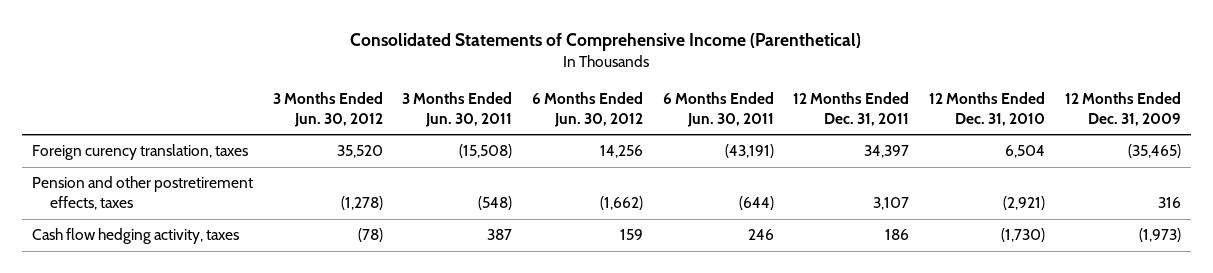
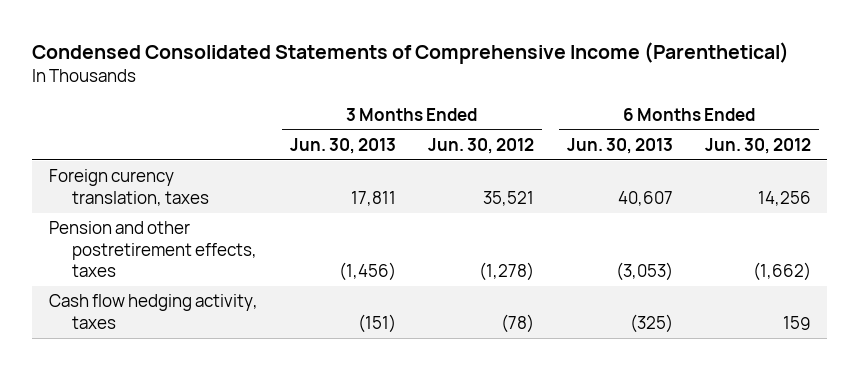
[350,32,862,51] Consolidated Statements of Comprehensive Income (Parenthetical) -> [32,41,790,64] Condensed Consolidated Statements of Comprehensive Income (Parenthetical)
[402,91,513,127] 3 Months Ended Jun. 30, 2011 -> none
[662,91,774,127] 6 Months Ended Jun. 30, 2011 -> none
[793,91,910,126] 12 Months Ended Dec. 31, 2011 -> none
[929,91,1046,126] 12 Months Ended Dec. 31, 2010 -> none
[1064,91,1181,126] 12 Months Ended Dec. 31, 2009 -> none
none -> [289,137,396,154] Jun. 30, 2013
none -> [566,137,673,154] Jun. 30, 2013
[336,145,383,159] 35,520 -> [483,190,535,206] 35,521

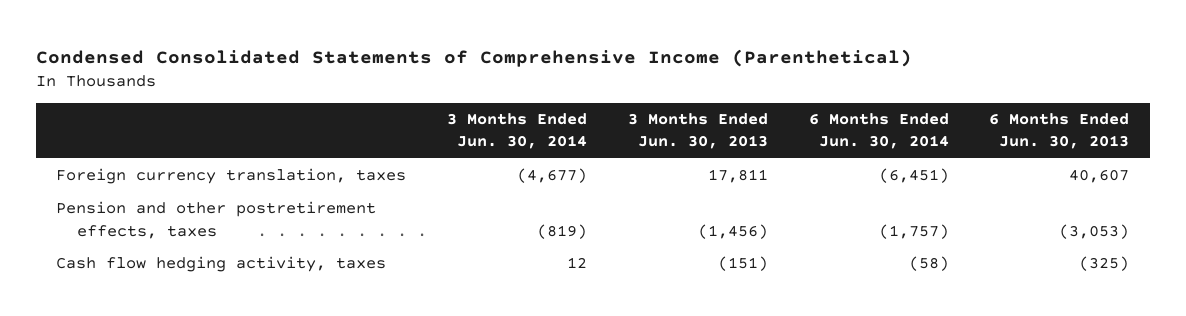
[428,137,535,154] Jun. 30, 2012 -> none
[705,137,812,154] Jun. 30, 2012 -> none
none -> [447,113,588,150] 3 Months Ended Jun. 30, 2014
none -> [808,113,949,150] 6 Months Ended Jun. 30, 2014
[48,169,209,206] Foreign curency translation, taxes -> [56,168,407,185] Foreign currency translation, taxes

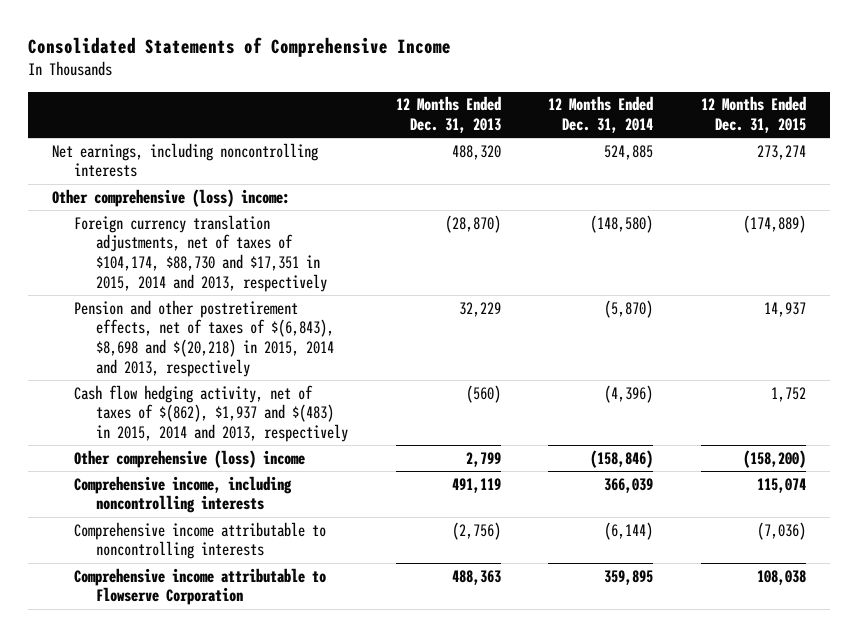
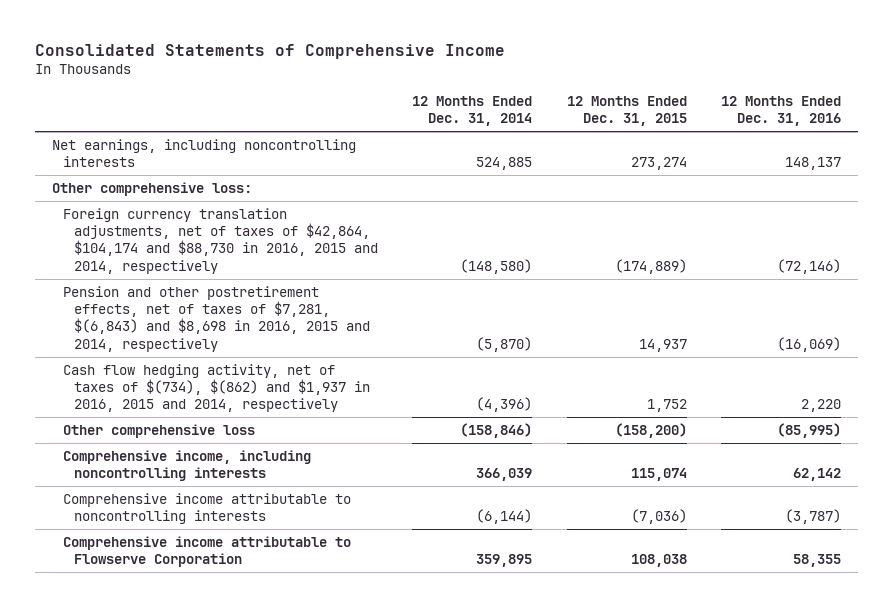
[395,96,501,134] 12 Months Ended Dec. 31, 2013 -> none
none -> [720,95,841,127] 12 Months Ended Dec. 31, 2016
[51,188,290,207] Other comprehensive (loss) income: -> [52,181,253,196] Other comprehensive loss:
[73,214,328,292] Foreign currency translation adjustments, net of taxes of $104,174, $88,730 and $17,351 in 2015, 2014 and 2013, respectively -> [62,207,378,274] Foreign currency translation adjustments, net of taxes of $42,864, $104,174 and $88,730 in 2016, 2015 and 2014, respectively
[73,299,335,377] Pension and other postretirement effects, net of taxes of $(6,843), $8,698 and $(20,218) in 2015, 2014 and 2013, respectively -> [62,285,370,352] Pension and other postretirement effects, net of taxes of $7,281, $(6,843) and $8,698 in 2016, 2015 and 2014, respectively
[73,384,349,443] Cash flow hedging activity, net of taxes of $(862), $1,937 and $(483) in 2015, 2014 and 2013, respectively -> [62,363,370,413] Cash flow hedging activity, net of taxes of $(734), $(862) and $1,937 in 2016, 2015 and 2014, respectively
[73,449,305,468] Other comprehensive (loss) income -> [62,423,255,438] Other comprehensive loss

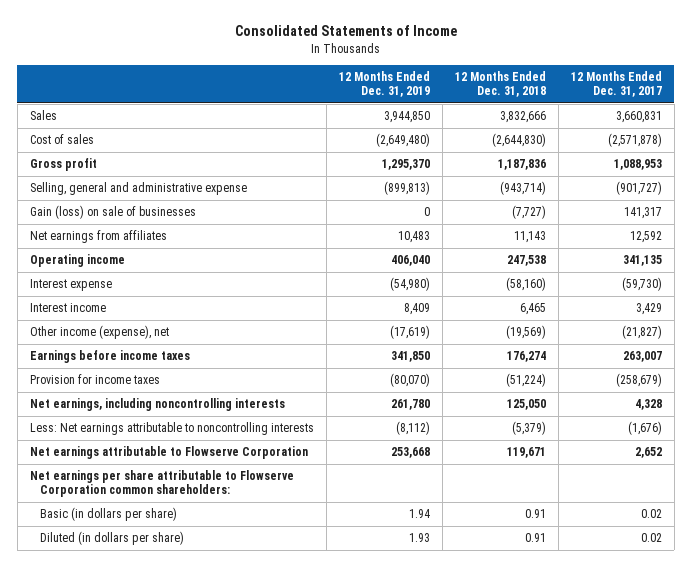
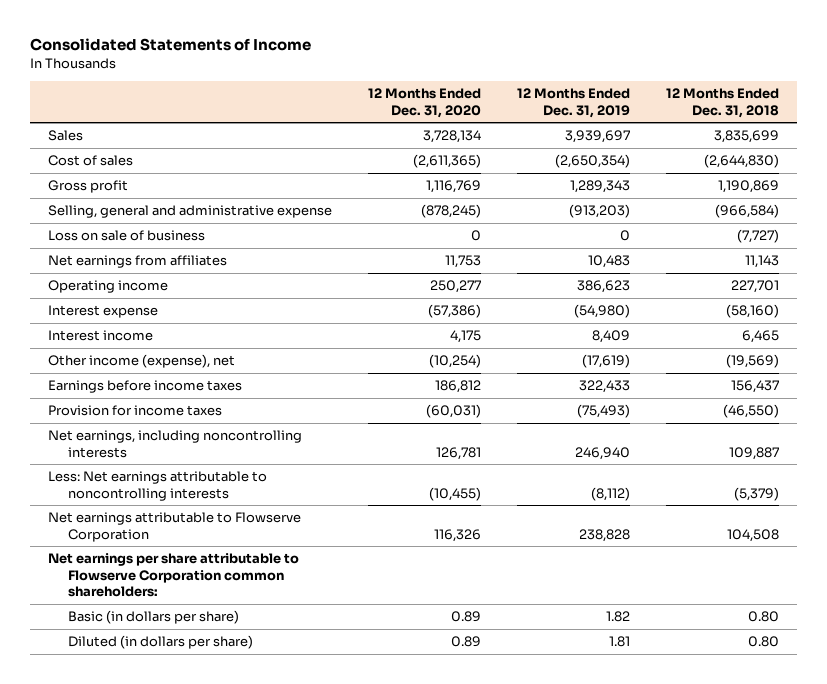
[570,70,662,98] 12 Months Ended Dec. 31, 2017 -> none
none -> [367,88,481,118] 12 Months Ended Dec. 31, 2020
[383,111,430,124] 3,944,850 -> [565,130,631,144] 3,939,697
[499,111,546,124] 3,832,666 -> [714,130,780,144] 3,835,699
[375,133,430,148] (2,649,480) -> [555,154,631,169] (2,650,354)
[381,159,430,171] 1,295,370 -> [570,180,631,194] 1,289,343
[497,159,546,171] 1,187,836 -> [718,180,780,194] 1,190,869
[383,181,430,196] (899,813) -> [569,204,631,219] (913,203)
[499,181,546,196] (943,714) -> [715,204,780,219] (966,584)
[29,205,196,220] Gain (loss) on sale of businesses -> [47,230,205,242] Loss on sale of business
[390,255,430,267] 406,040 -> [577,280,631,294] 386,623
[506,255,546,267] 247,538 -> [731,280,780,294] 227,701
[390,351,430,363] 341,850 -> [579,380,631,394] 322,433
[506,351,546,363] 176,274 -> [731,380,780,394] 156,437
[389,373,430,388] (80,070) -> [577,404,631,419] (75,493)
[505,373,546,388] (51,224) -> [723,404,780,419] (46,550)
[390,399,430,411] 261,780 -> [575,446,631,460] 246,940
[506,399,546,411] 125,050 -> [729,446,780,460] 109,887
[390,447,430,459] 253,668 -> [579,528,631,542] 238,828
[506,447,546,459] 119,671 -> [727,528,780,542] 104,508
[408,509,430,519] 1.94 -> [606,611,631,623] 1.82
[524,509,546,519] 0.91 -> [748,611,780,623] 0.80
[408,533,430,543] 1.93 -> [609,636,631,648] 1.81
[524,533,546,543] 0.91 -> [748,636,780,648] 0.80

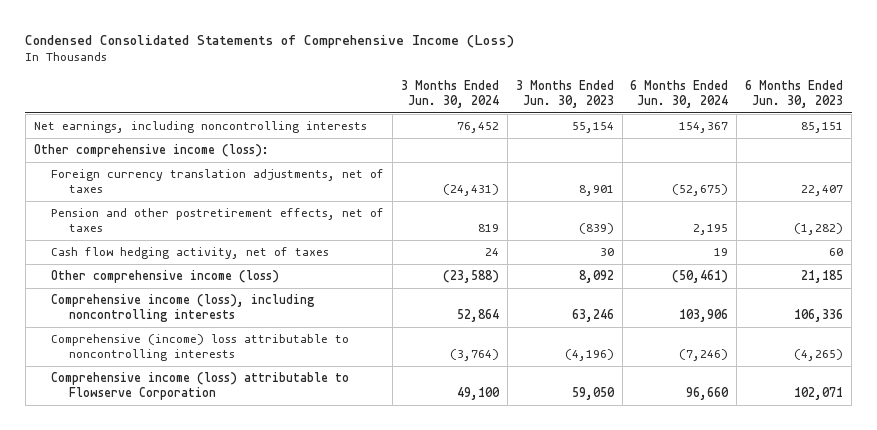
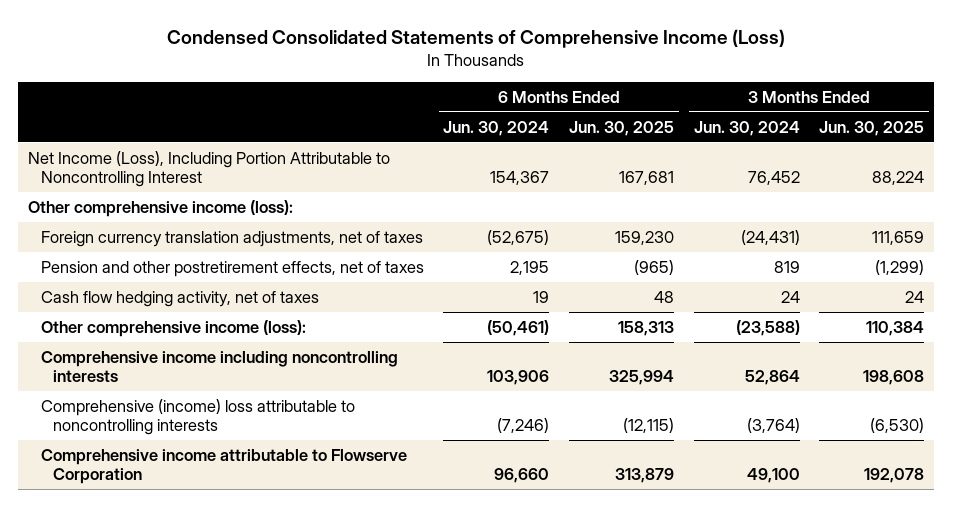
[515,79,614,108] 3 Months Ended Jun. 30, 2023 -> none
[745,79,844,108] 6 Months Ended Jun. 30, 2023 -> none
none -> [569,120,675,136] Jun. 30, 2025
none -> [819,120,925,136] Jun. 30, 2025
[33,121,367,134] Net earnings, including noncontrolling interests -> [28,150,391,188] Net Income (Loss), Including Portion Attributable to Noncontrolling Interest
[51,270,280,284] Other comprehensive income (loss) -> [40,319,306,337] Other comprehensive income (loss):
[51,294,316,323] Comprehensive income (loss), including noncontrolling interests -> [40,350,398,383] Comprehensive income including noncontrolling interests
[51,372,350,401] Comprehensive income (loss) attributable to Flowserve Corporation -> [40,448,407,485] Comprehensive income attributable to Flowserve Corporation

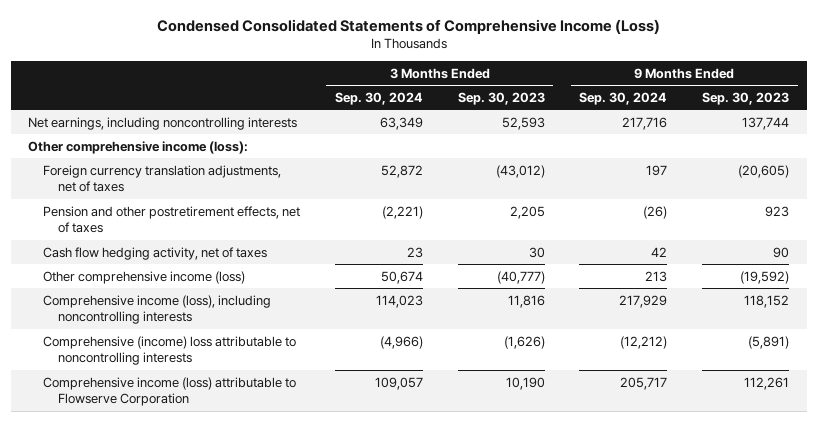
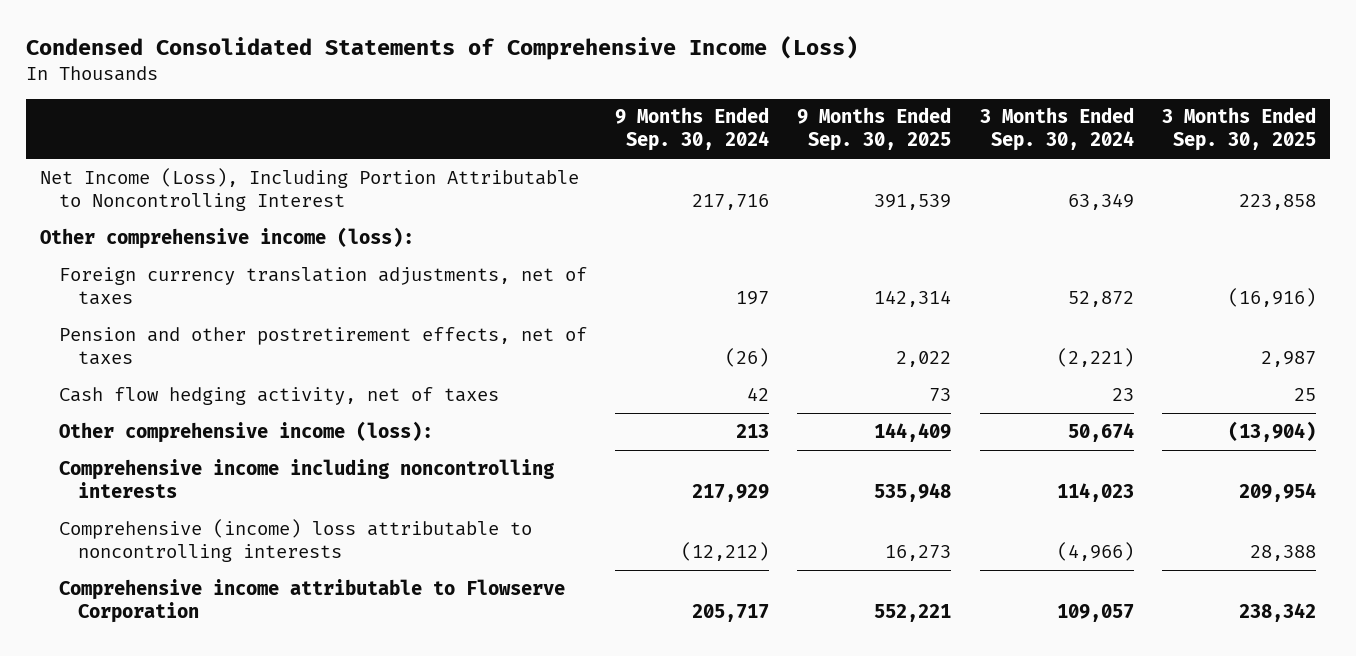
[457,91,545,105] Sep. 30, 2023 -> none
[702,91,790,105] Sep. 30, 2023 -> none
none -> [797,107,952,152] 9 Months Ended Sep. 30, 2025
none -> [1161,107,1316,152] 3 Months Ended Sep. 30, 2025
[28,116,298,130] Net earnings, including noncontrolling interests -> [40,167,580,211] Net Income (Loss), Including Portion Attributable to Noncontrolling Interest
[42,270,245,284] Other comprehensive income (loss) -> [59,420,434,443] Other comprehensive income (loss):
[42,294,271,325] Comprehensive income (loss), including noncontrolling interests -> [59,458,555,498] Comprehensive income including noncontrolling interests
[42,376,296,407] Comprehensive income (loss) attributable to Flowserve Corporation -> [59,578,566,623] Comprehensive income attributable to Flowserve Corporation

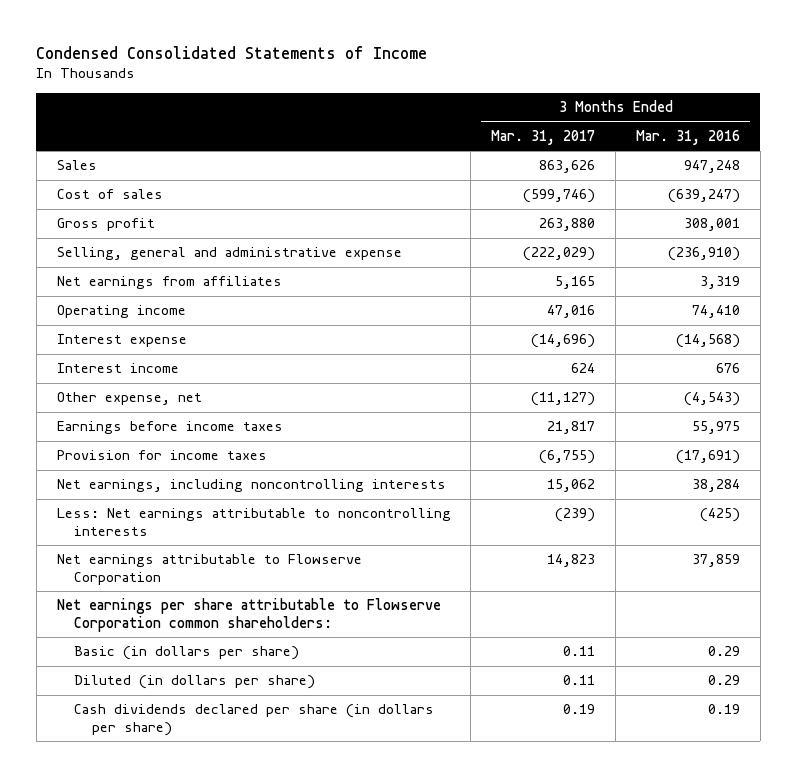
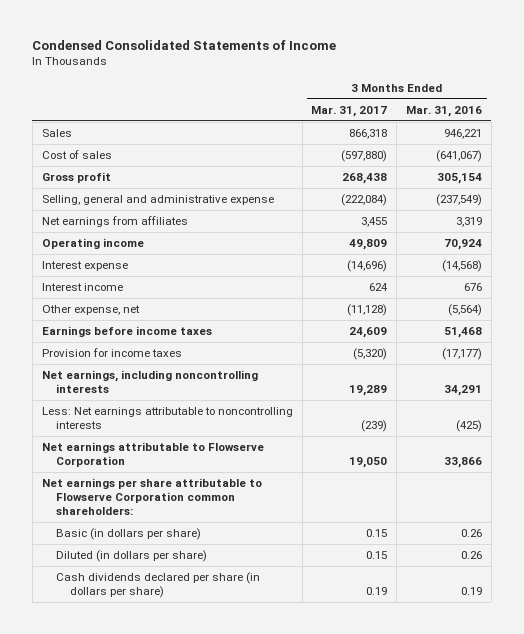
[539,160,596,174] 863,626 -> [349,129,388,140] 866,318
[683,160,740,174] 947,248 -> [444,129,483,140] 946,221
[523,189,596,204] (599,746) -> [341,150,388,163] (597,880)
[667,189,740,204] (639,247) -> [436,150,483,163] (641,067)
[539,218,596,232] 263,880 -> [342,173,388,185] 268,438
[683,218,740,232] 308,001 -> [437,173,483,185] 305,154
[523,247,596,262] (222,029) -> [341,194,388,207] (222,084)
[667,247,740,262] (236,910) -> [436,194,483,207] (237,549)
[555,276,596,290] 5,165 -> [361,217,388,228] 3,455
[547,305,596,319] 47,016 -> [349,239,388,251] 49,809
[691,305,740,319] 74,410 -> [444,239,483,251] 70,924
[531,392,596,407] (11,127) -> [347,304,388,317] (11,128)
[683,392,740,407] (4,543) -> [448,304,483,317] (5,564)
[547,421,596,435] 21,817 -> [349,327,388,339] 24,609
[691,421,740,435] 55,975 -> [444,327,483,339] 51,468
[539,450,596,465] (6,755) -> [353,348,388,361] (5,320)
[675,450,740,465] (17,691) -> [442,348,483,361] (17,177)
[547,479,596,493] 15,062 -> [349,384,388,396] 19,289
[691,479,740,493] 38,284 -> [444,384,483,396] 34,291
[547,554,596,568] 14,823 -> [349,456,388,468] 19,050
[691,554,740,568] 37,859 -> [444,456,483,468] 33,866
[563,646,596,657] 0.11 -> [366,529,388,538] 0.15
[707,646,740,657] 0.29 -> [461,529,483,538] 0.26
[563,675,596,686] 0.11 -> [366,551,388,560] 0.15
[707,675,740,686] 0.29 -> [461,551,483,560] 0.26

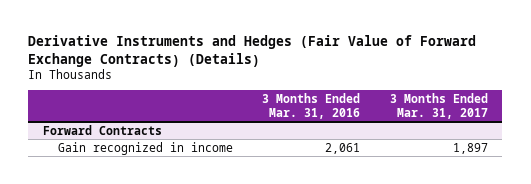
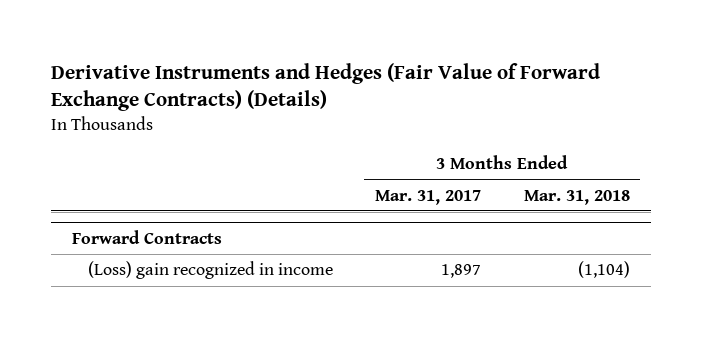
[262,93,361,119] 3 Months Ended Mar. 31, 2016 -> none
none -> [523,189,630,205] Mar. 31, 2018
[57,141,233,155] Gain recognized in income -> [87,261,333,280] (Loss) gain recognized in income

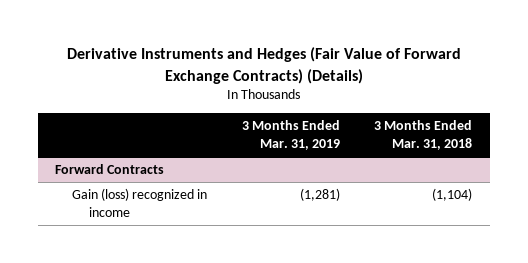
[375,189,482,205] Mar. 31, 2017 -> none
none -> [241,120,340,151] 3 Months Ended Mar. 31, 2019
[87,261,333,280] (Loss) gain recognized in income -> [71,188,207,217] Gain (loss) recognized in income

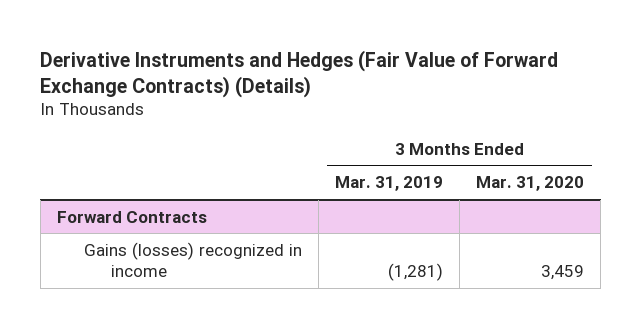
[374,120,473,151] 3 Months Ended Mar. 31, 2018 -> none
none -> [476,176,585,192] Mar. 31, 2020
[71,188,207,217] Gain (loss) recognized in income -> [83,241,302,277] Gains (losses) recognized in income

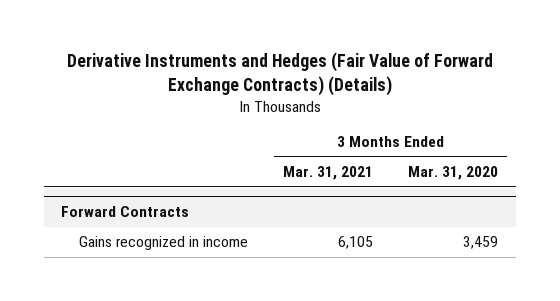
[334,176,443,192] Mar. 31, 2019 -> none
none -> [282,166,373,181] Mar. 31, 2021
[83,241,302,277] Gains (losses) recognized in income -> [78,236,248,251] Gains recognized in income

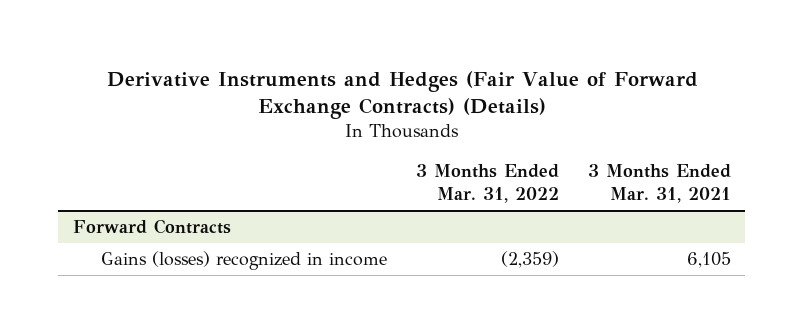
[408,166,499,181] Mar. 31, 2020 -> none
none -> [415,164,559,204] 3 Months Ended Mar. 31, 2022
[78,236,248,251] Gains recognized in income -> [100,251,387,271] Gains (losses) recognized in income

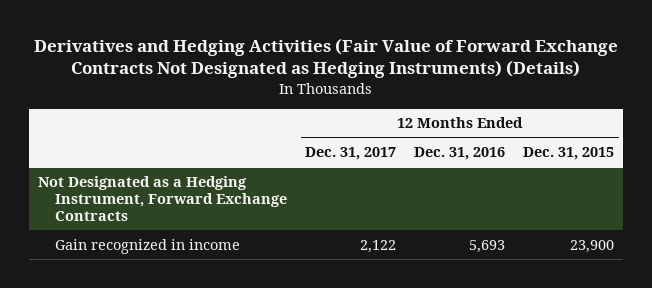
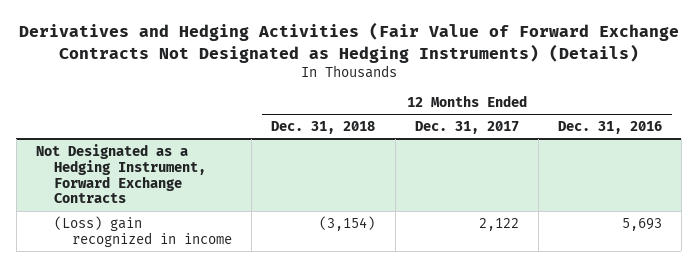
[523,147,615,161] Dec. 31, 2015 -> none
none -> [271,121,376,135] Dec. 31, 2018
[55,238,241,254] Gain recognized in income -> [53,215,233,247] (Loss) gain recognized in income

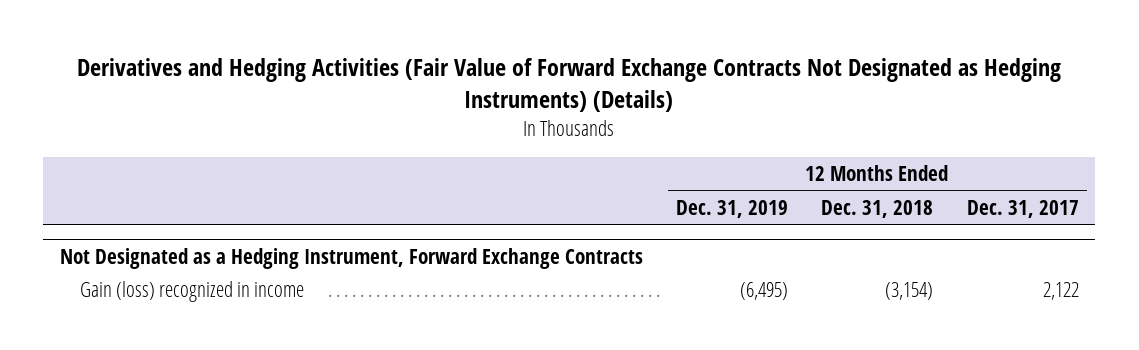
[557,121,662,135] Dec. 31, 2016 -> none
none -> [676,199,789,218] Dec. 31, 2019
[53,215,233,247] (Loss) gain recognized in income -> [79,281,304,303] Gain (loss) recognized in income

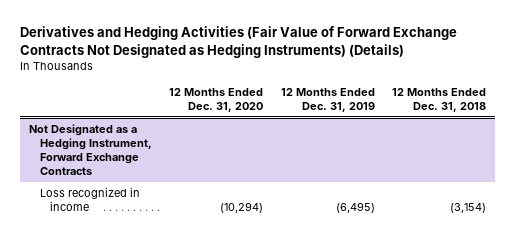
[966,199,1079,218] Dec. 31, 2017 -> none
none -> [169,87,264,112] 12 Months Ended Dec. 31, 2020
[79,281,304,303] Gain (loss) recognized in income -> [39,187,140,212] Loss recognized in income

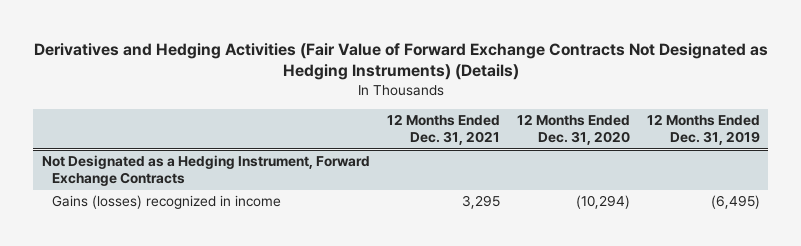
[392,87,487,112] 12 Months Ended Dec. 31, 2018 -> none
none -> [386,114,500,146] 12 Months Ended Dec. 31, 2021
[39,187,140,212] Loss recognized in income -> [52,195,282,210] Gains (losses) recognized in income

